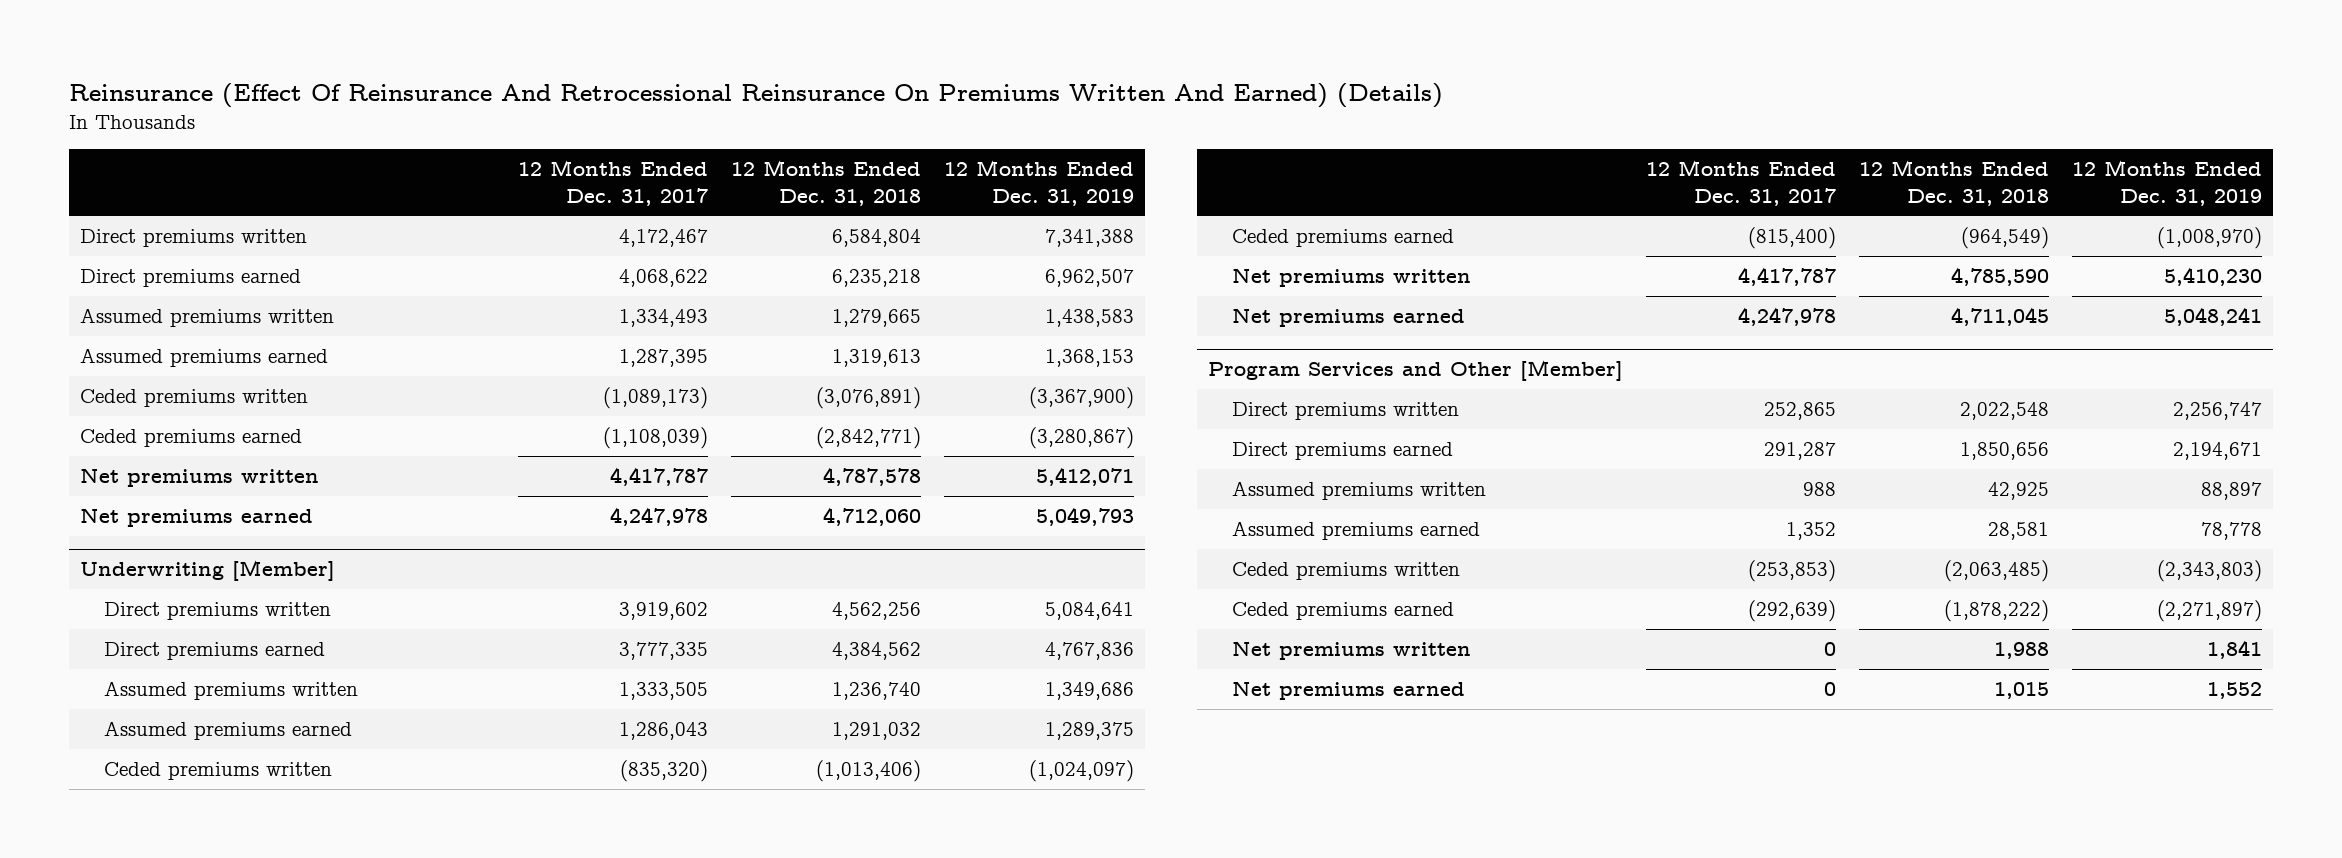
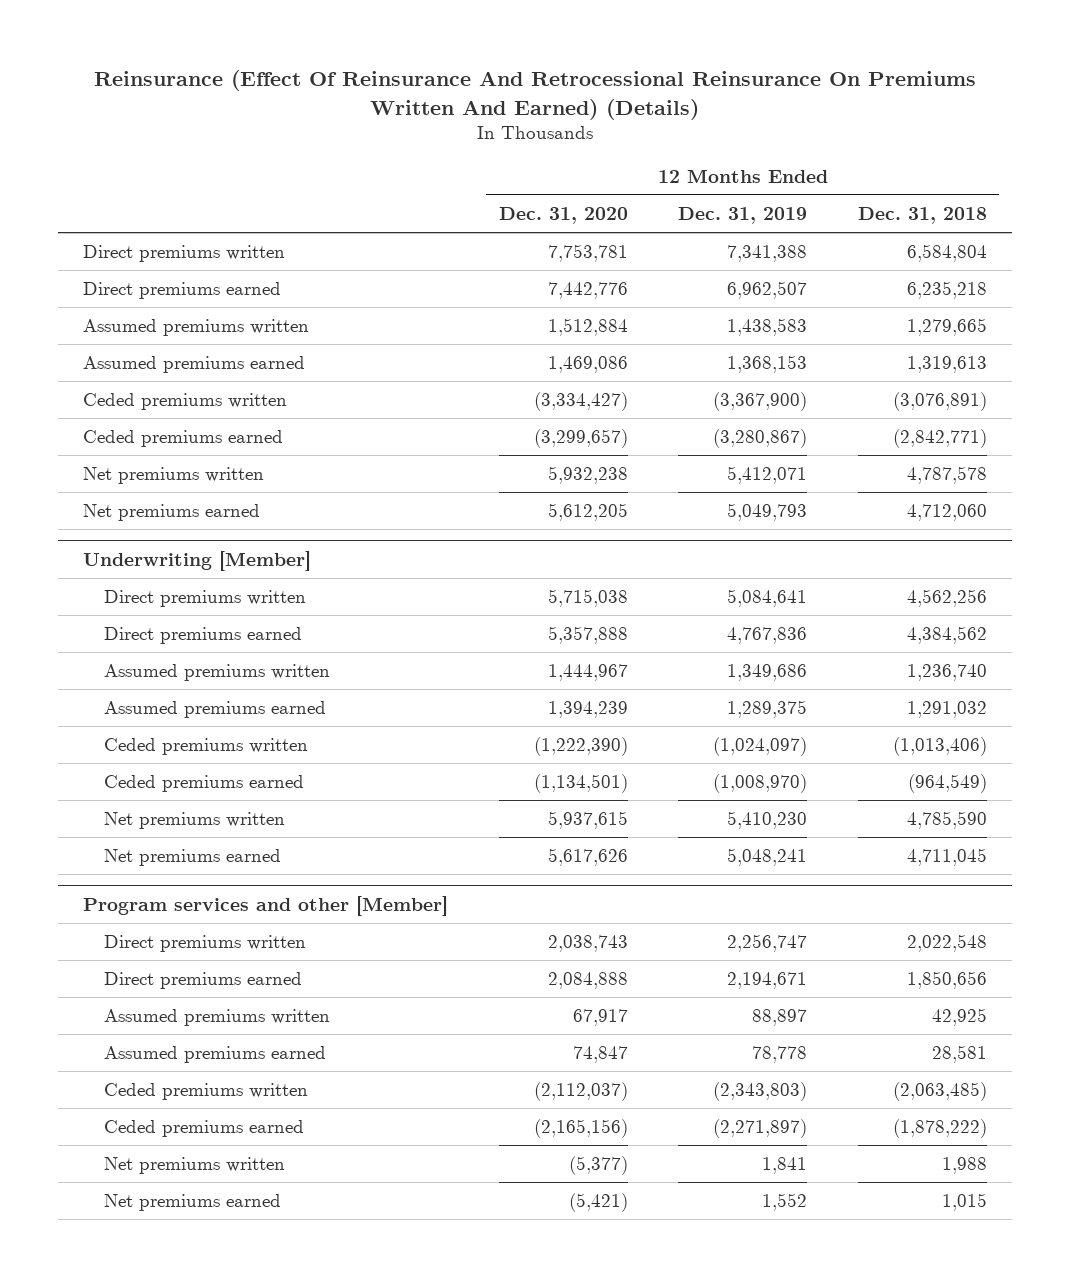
[518,160,709,206] 12 Months Ended Dec. 31, 2017 -> none
none -> [498,206,628,224] Dec. 31, 2020
[1208,360,1624,382] Program Services and Other [Member] -> [83,895,449,916] Program services and other [Member]

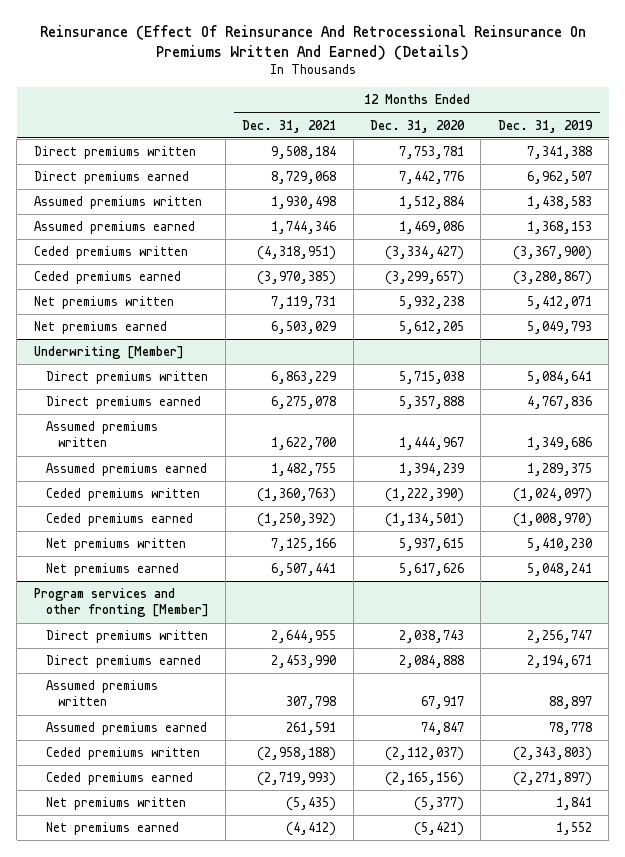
[857,206,987,224] Dec. 31, 2018 -> none
none -> [242,119,337,133] Dec. 31, 2021
[83,895,449,916] Program services and other [Member] -> [33,588,209,618] Program services and other fronting [Member]

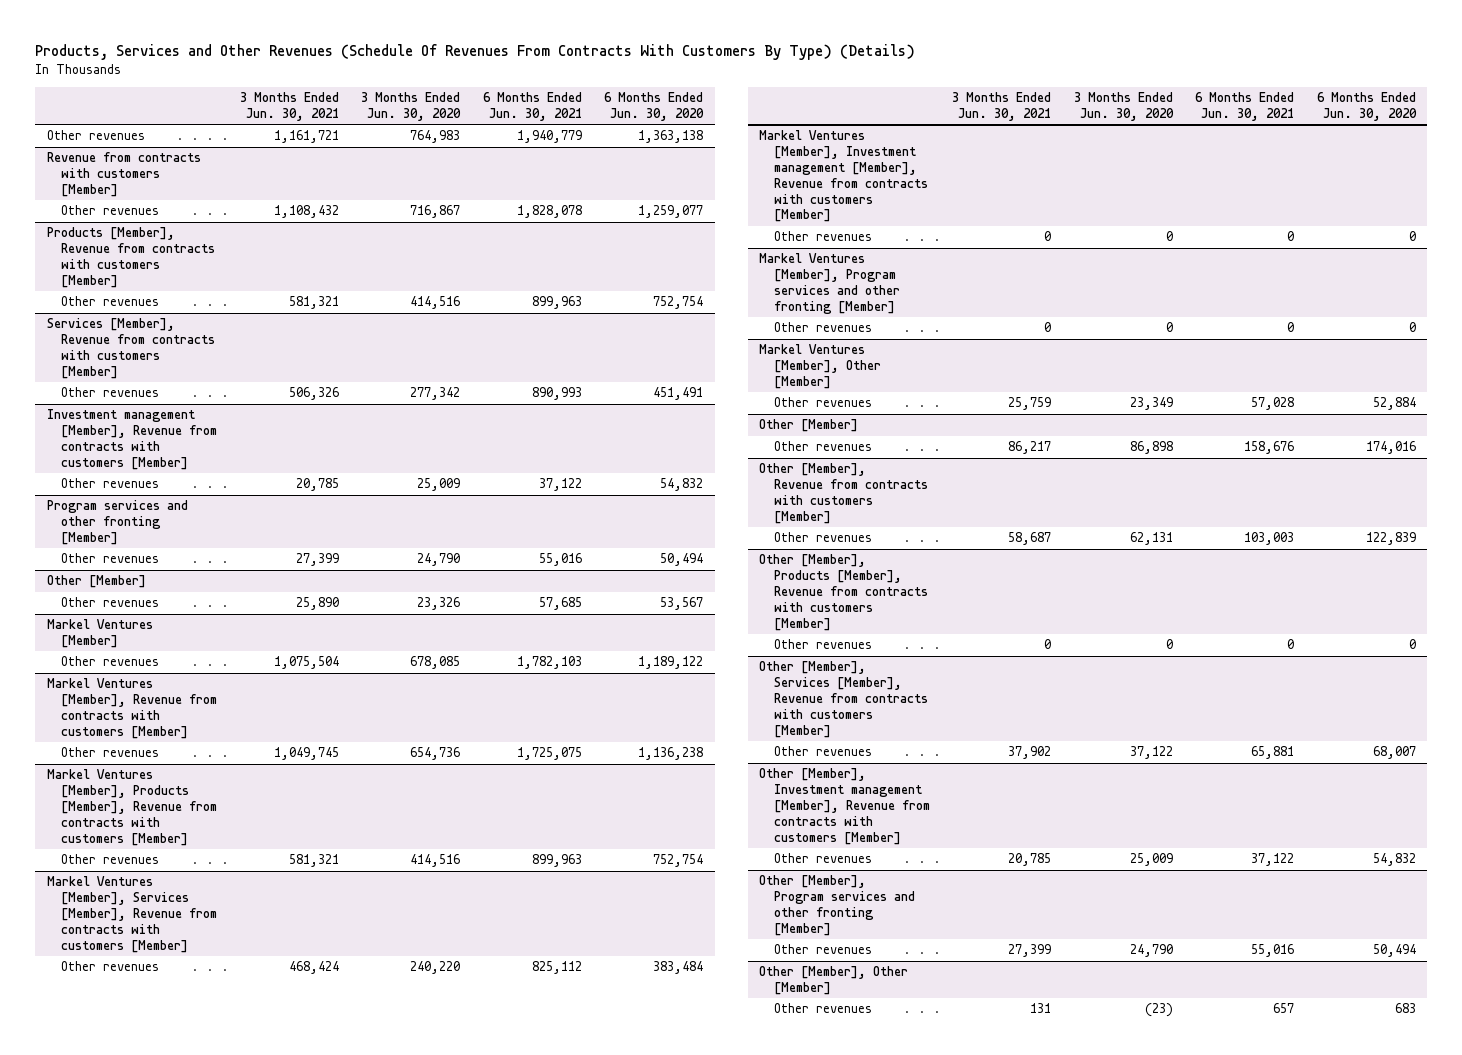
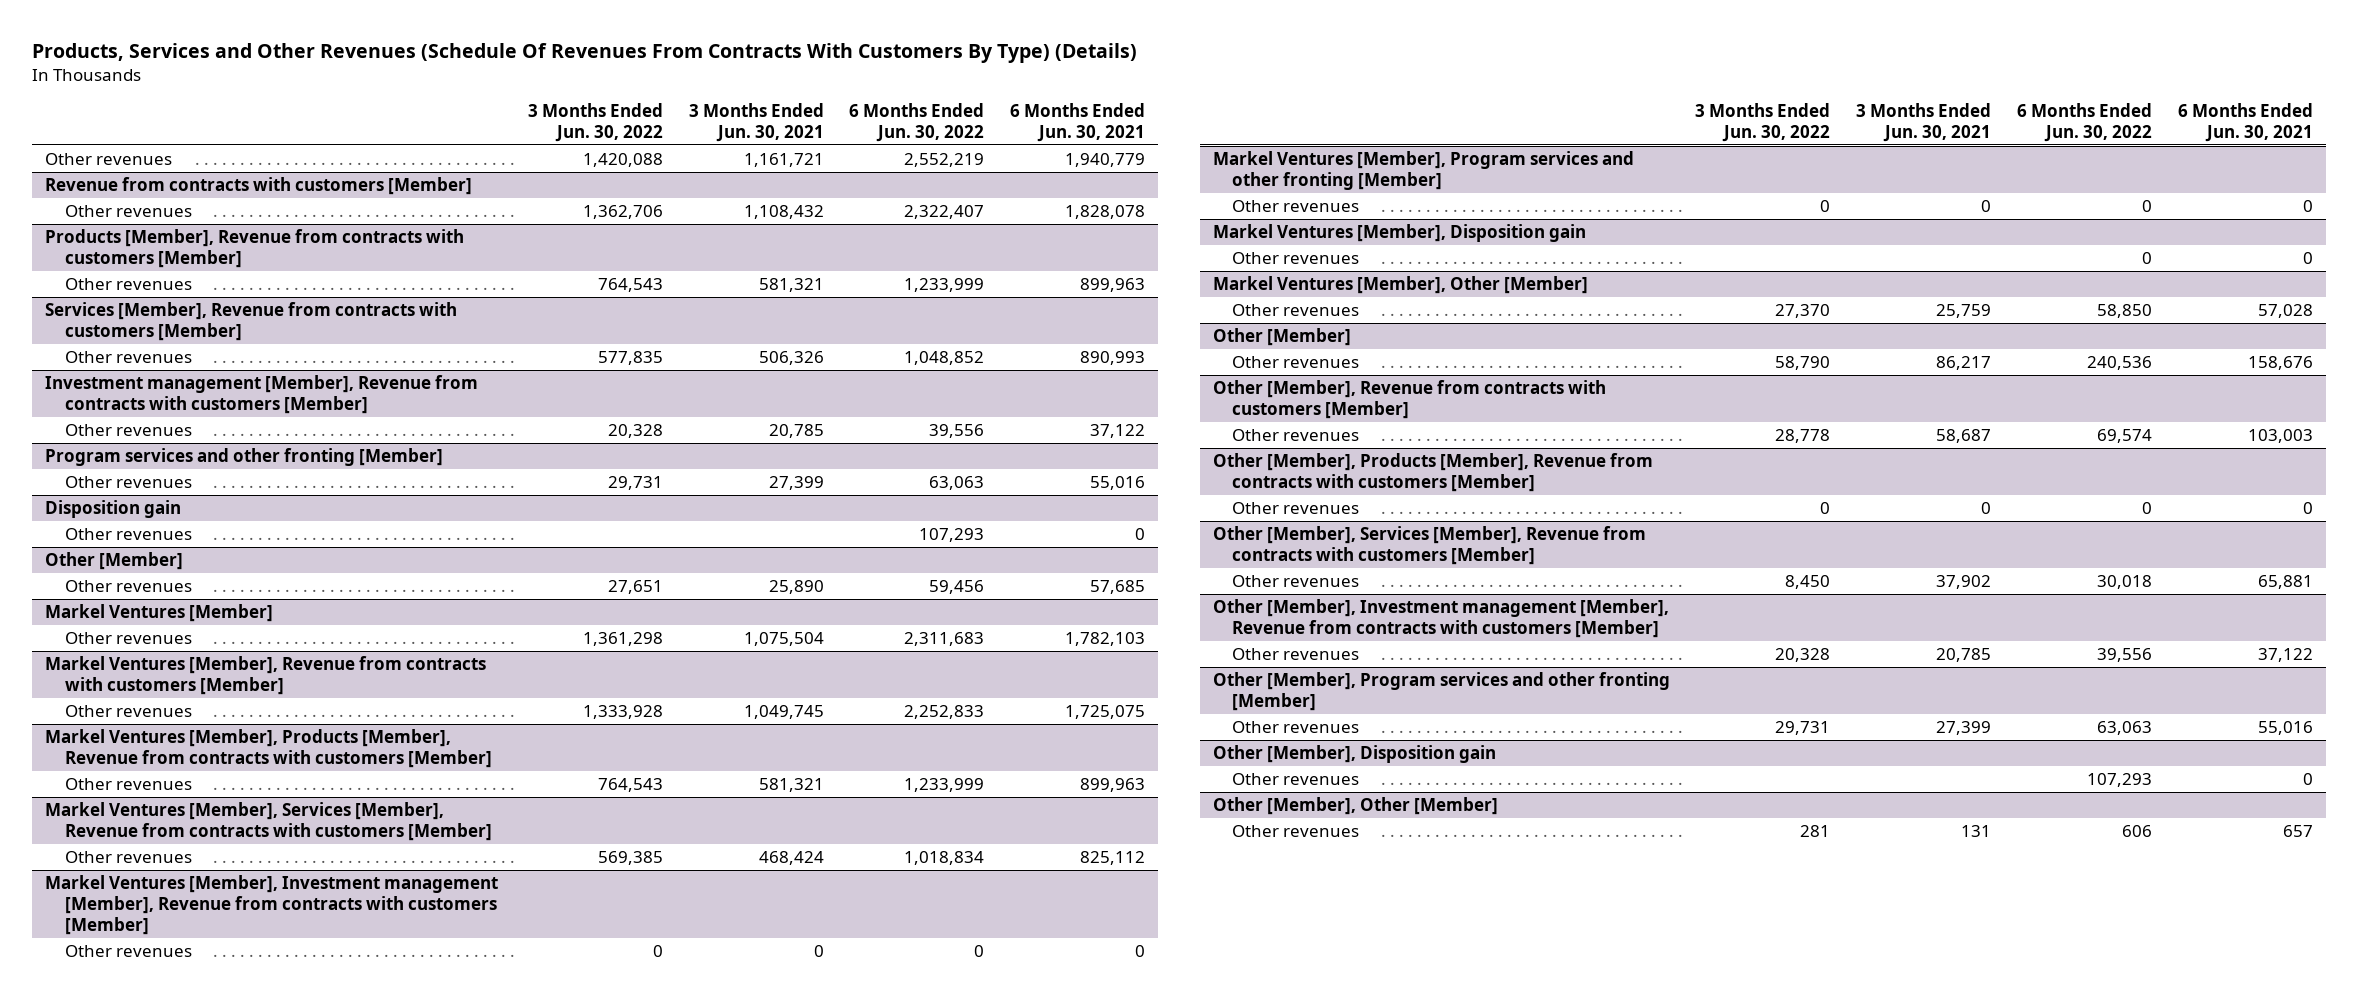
[361,92,462,121] 3 Months Ended Jun. 30, 2020 -> none
[604,92,705,121] 6 Months Ended Jun. 30, 2020 -> none
none -> [527,102,663,142] 3 Months Ended Jun. 30, 2022
none -> [849,102,985,142] 6 Months Ended Jun. 30, 2022
none -> [45,500,182,519] Disposition gain
none -> [64,528,192,541] Other revenues
none -> [1212,224,1586,243] Markel Ventures [Member], Disposition gain
none -> [1232,252,1360,265] Other revenues
none -> [1212,745,1496,764] Other [Member], Disposition gain
none -> [1232,773,1360,786] Other revenues

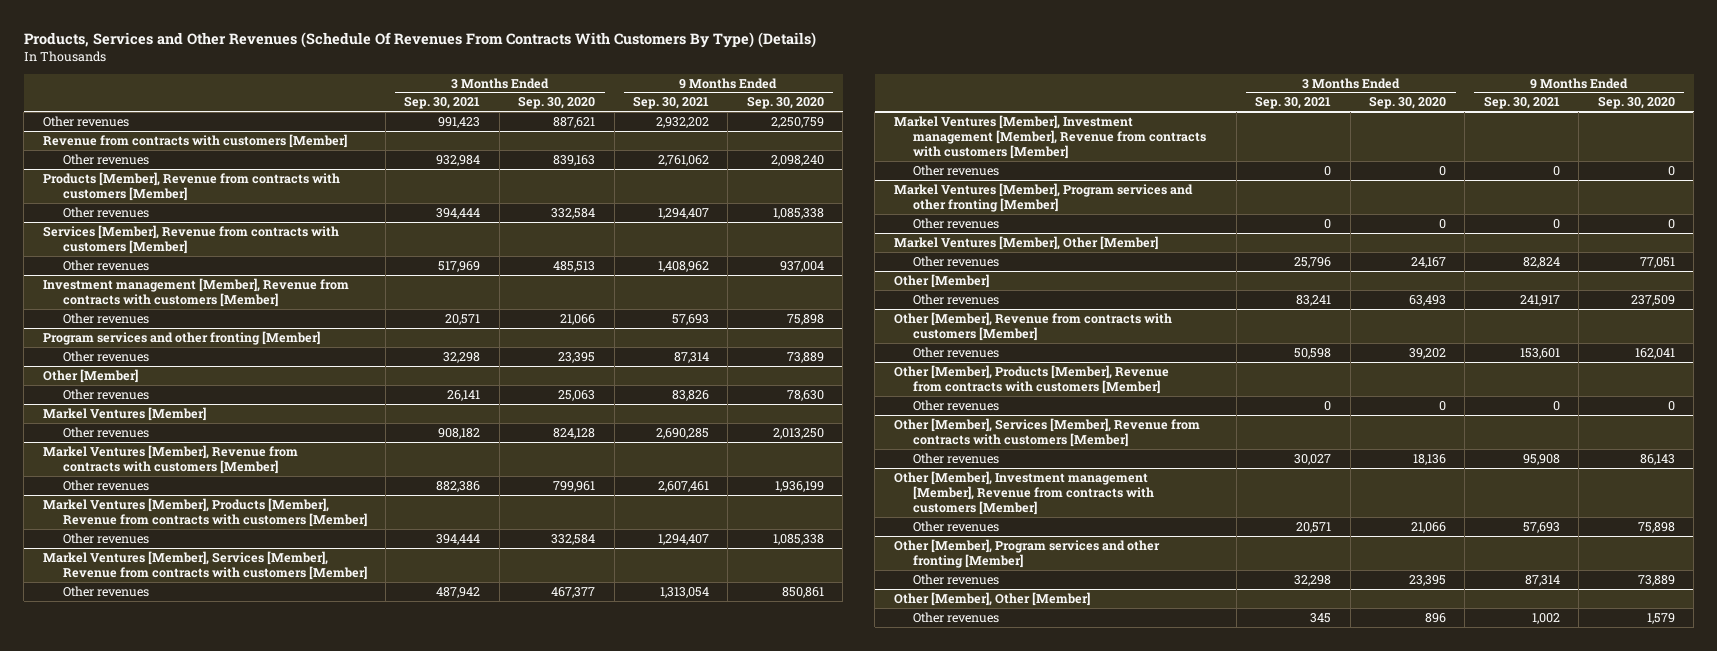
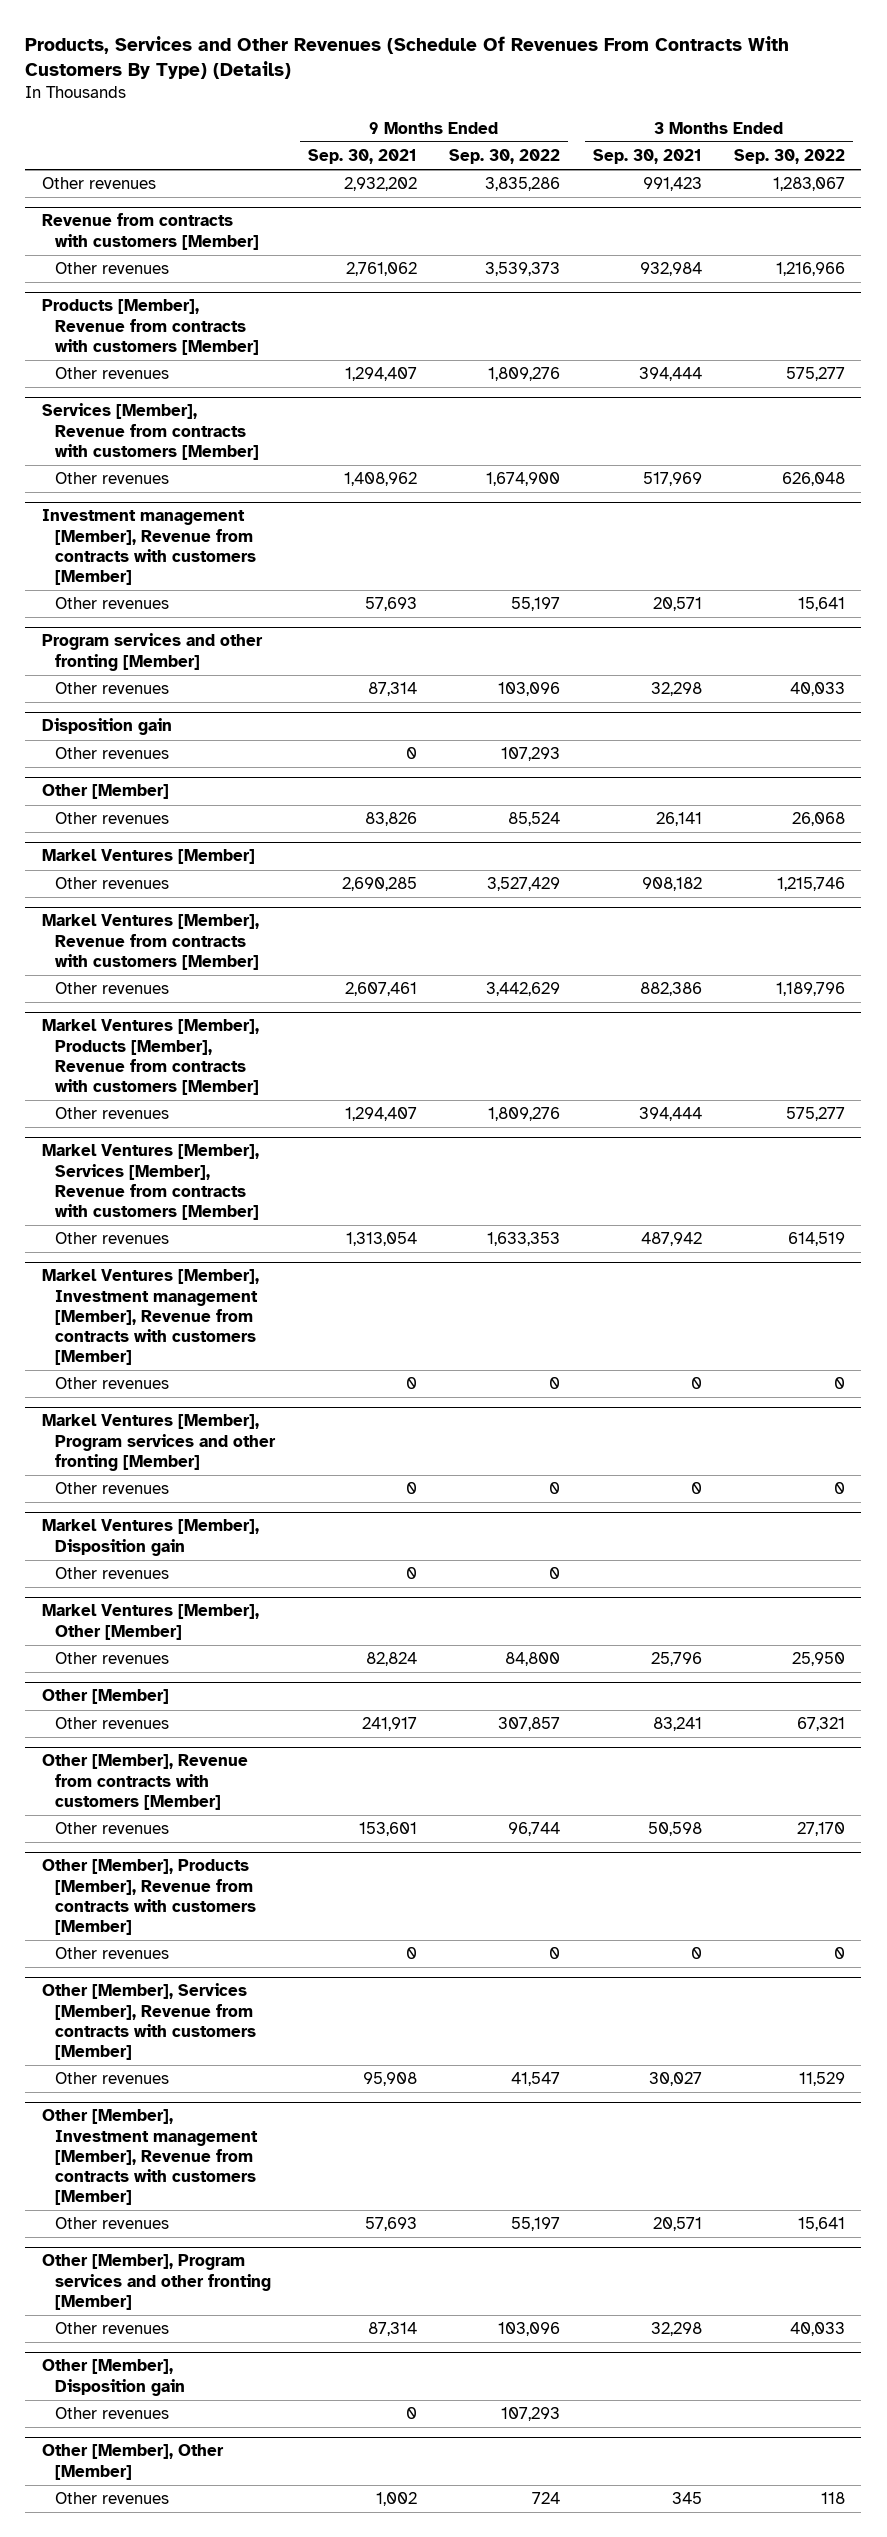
[518,96,596,110] Sep. 30, 2020 -> none
[746,96,824,110] Sep. 30, 2020 -> none
none -> [449,149,561,165] Sep. 30, 2022
none -> [734,149,846,165] Sep. 30, 2022
none -> [41,718,172,736] Disposition gain
none -> [55,747,170,760] Other revenues
none -> [41,1519,259,1556] Markel Ventures [Member], Disposition gain
none -> [55,1567,170,1580] Other revenues
none -> [41,2359,186,2396] Other [Member], Disposition gain
none -> [55,2407,170,2420] Other revenues

